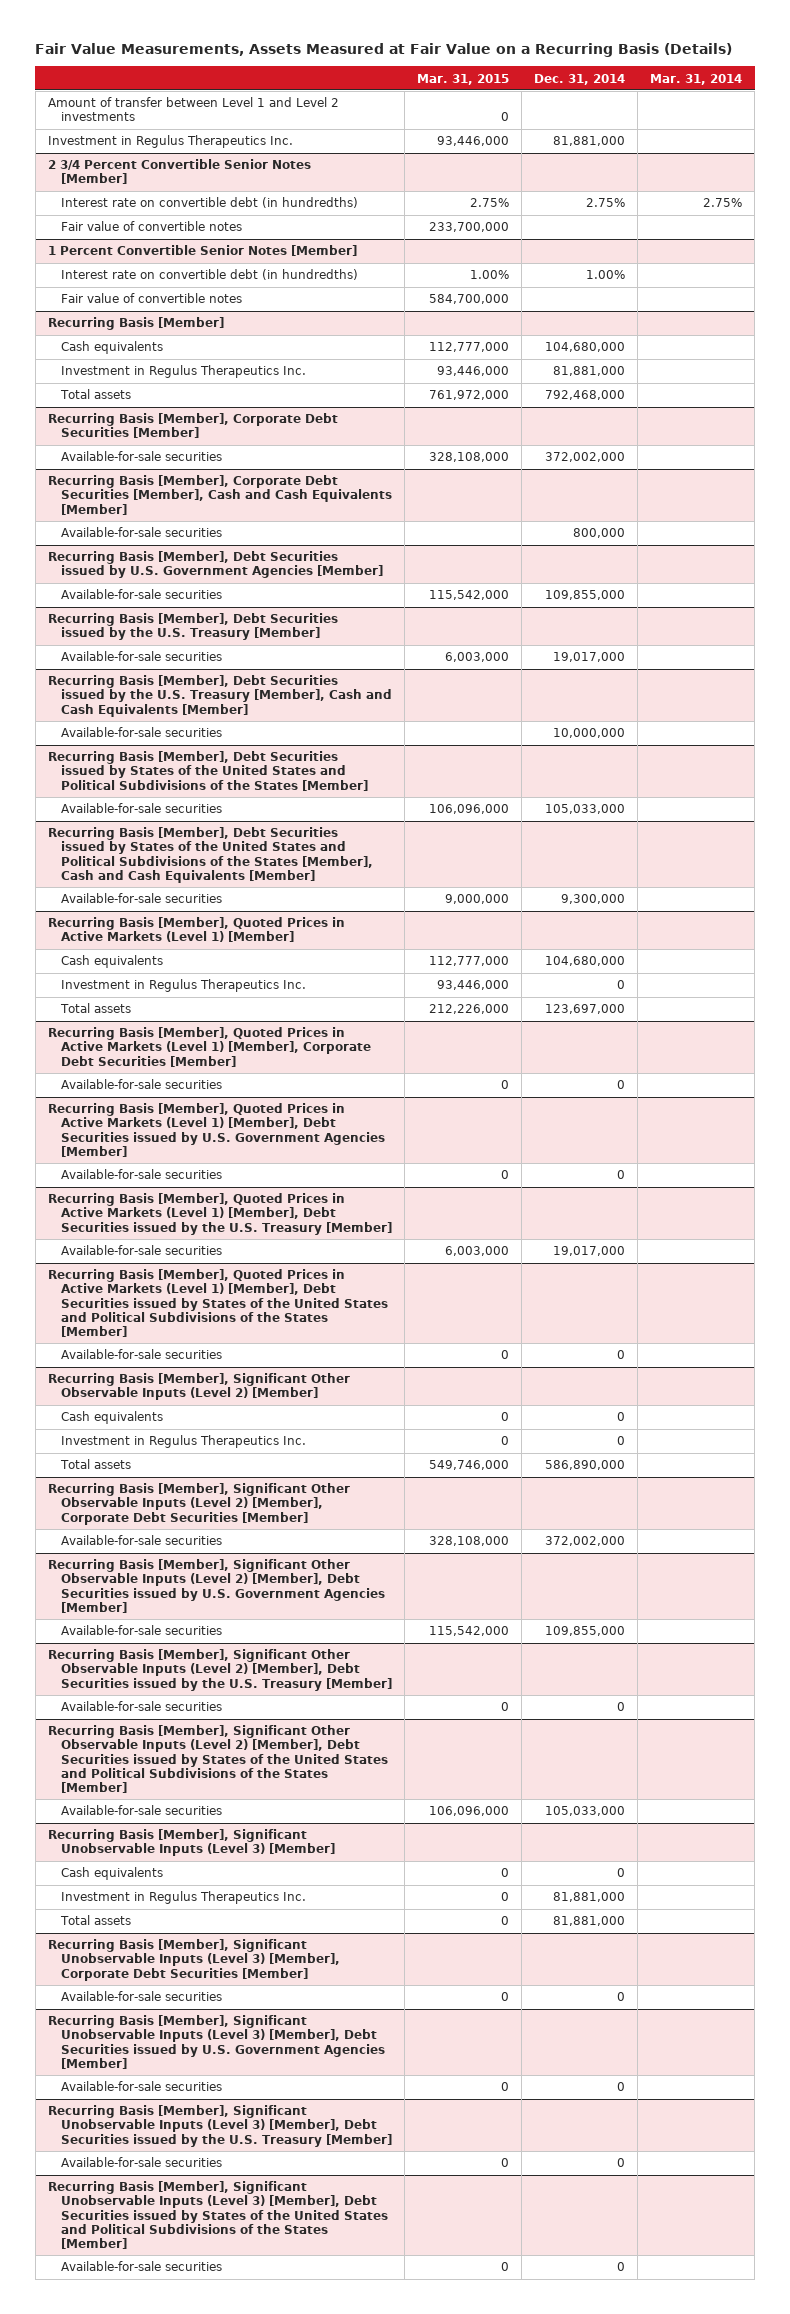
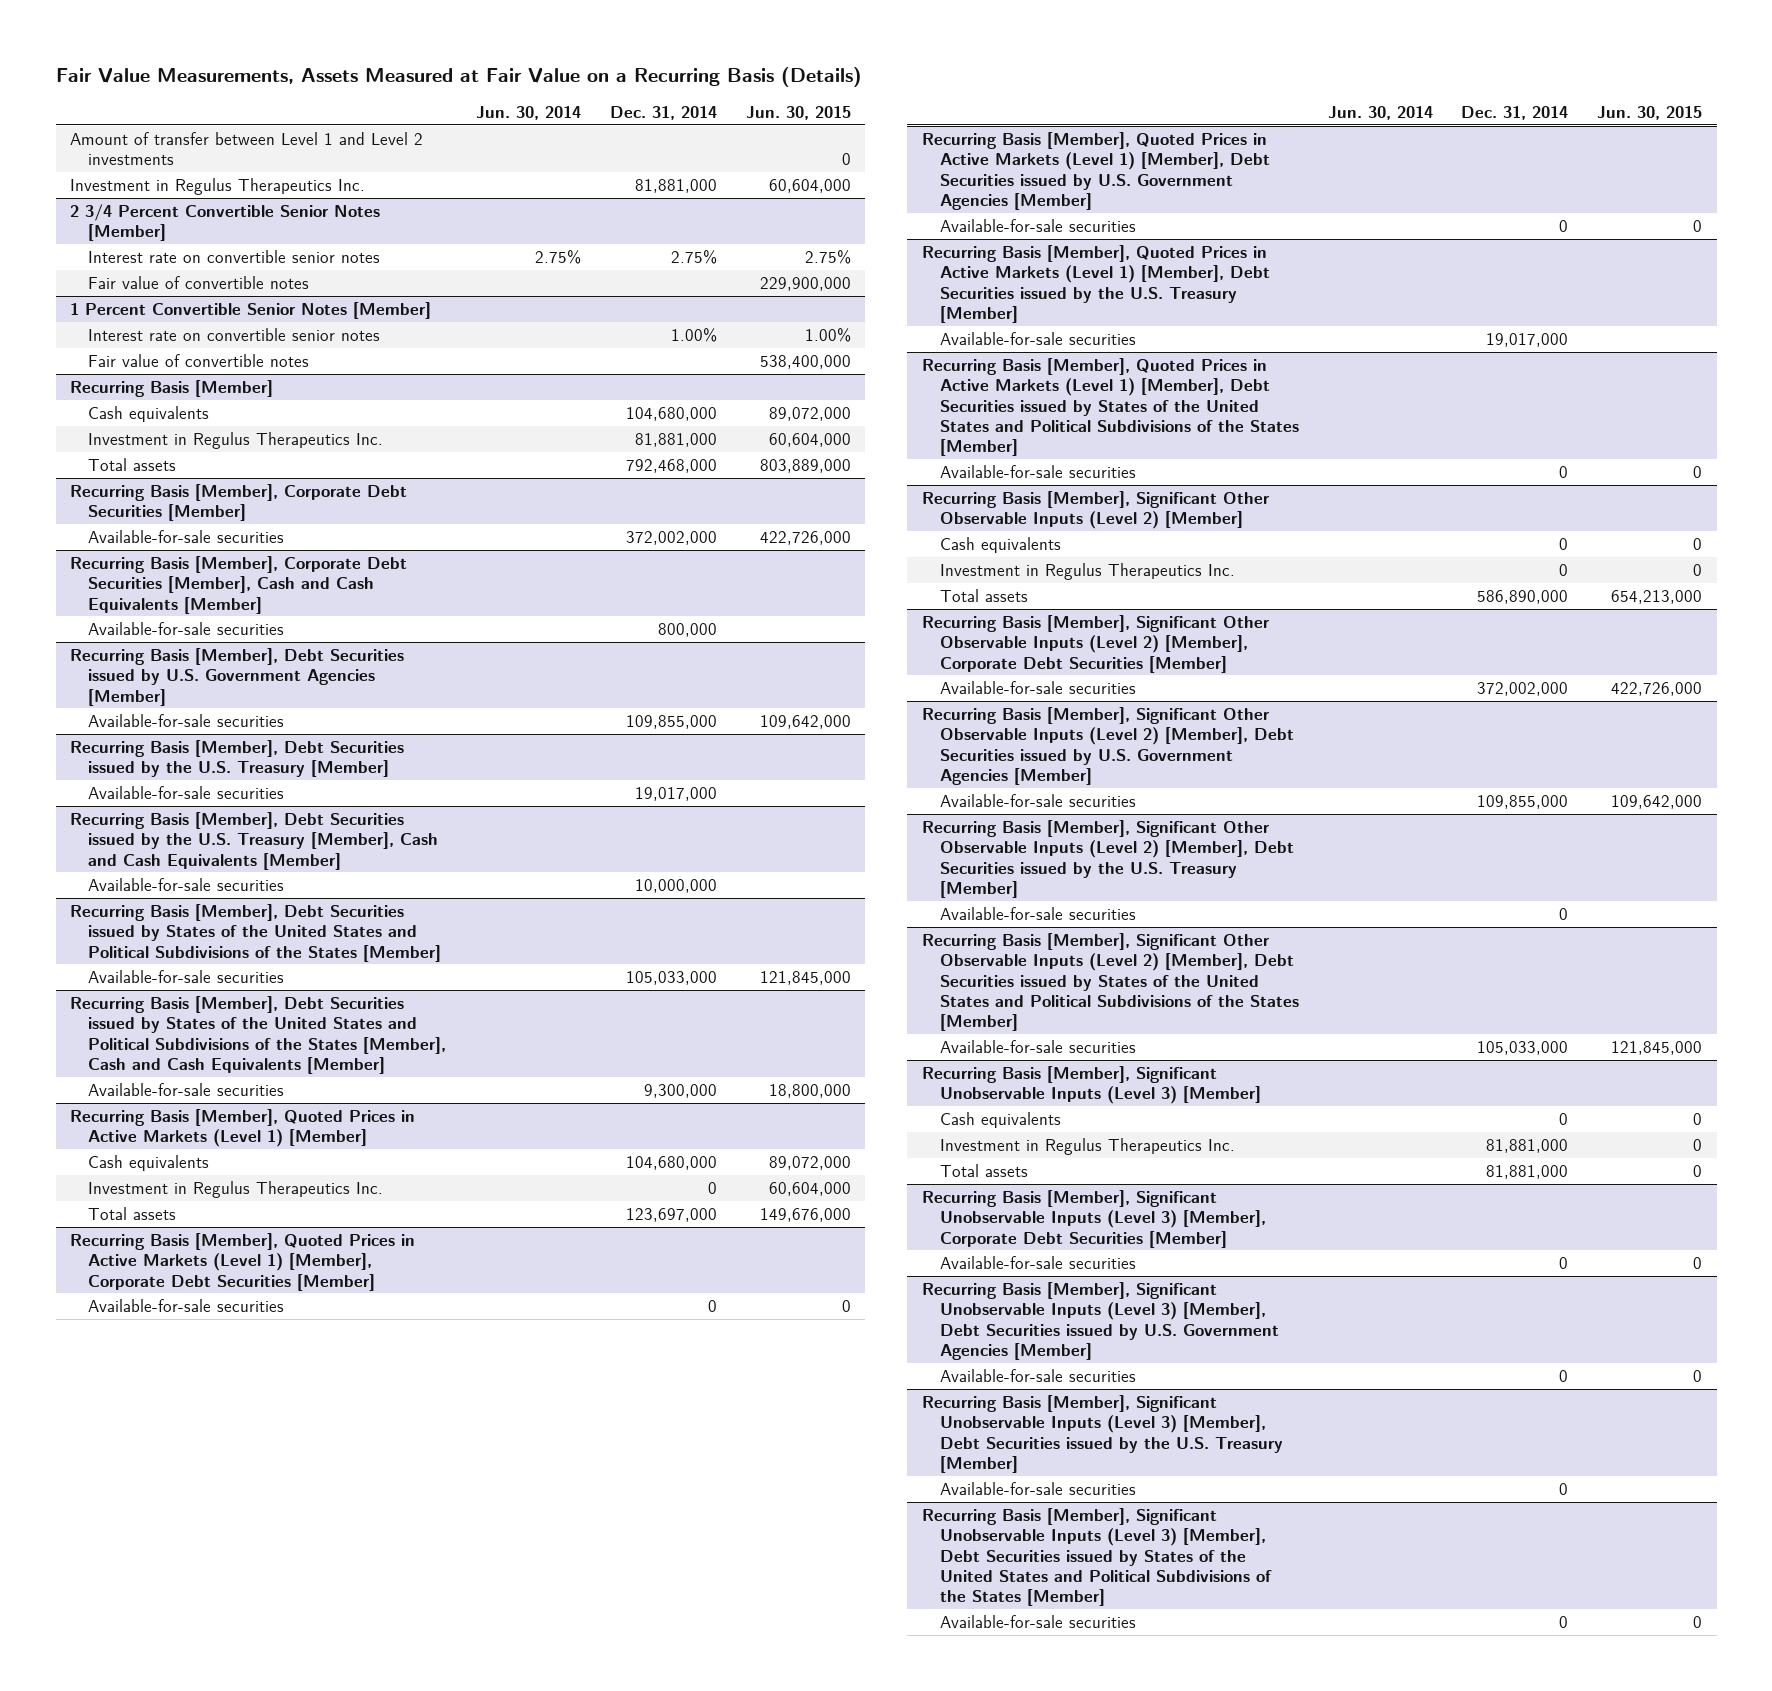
[417,73,510,85] Mar. 31, 2015 -> none
[650,73,743,85] Mar. 31, 2014 -> none
none -> [476,106,582,121] Jun. 30, 2014
none -> [745,106,851,121] Jun. 30, 2015
[61,197,359,209] Interest rate on convertible debt (in hundredths) -> [88,249,381,263] Interest rate on convertible senior notes
[61,269,359,281] Interest rate on convertible debt (in hundredths) -> [88,327,381,341] Interest rate on convertible senior notes

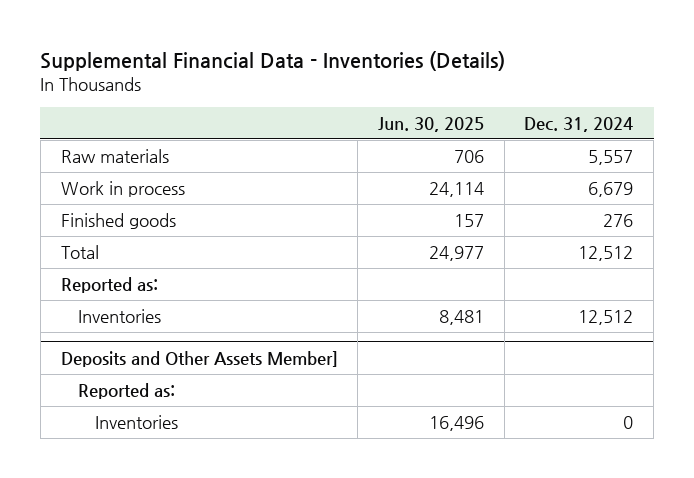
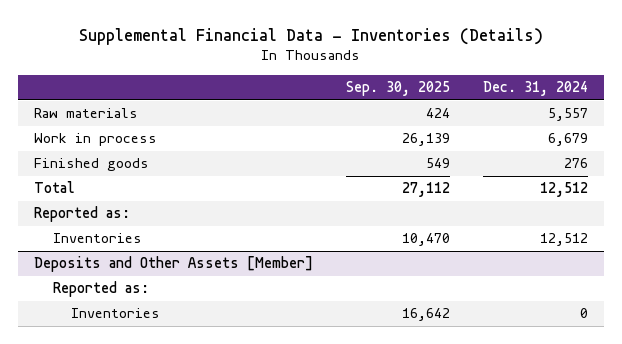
[377,116,484,132] Jun. 30, 2025 -> none
none -> [346,81,451,97] Sep. 30, 2025
[60,351,338,368] Deposits and Other Assets Member] -> [34,256,314,273] Deposits and Other Assets [Member]

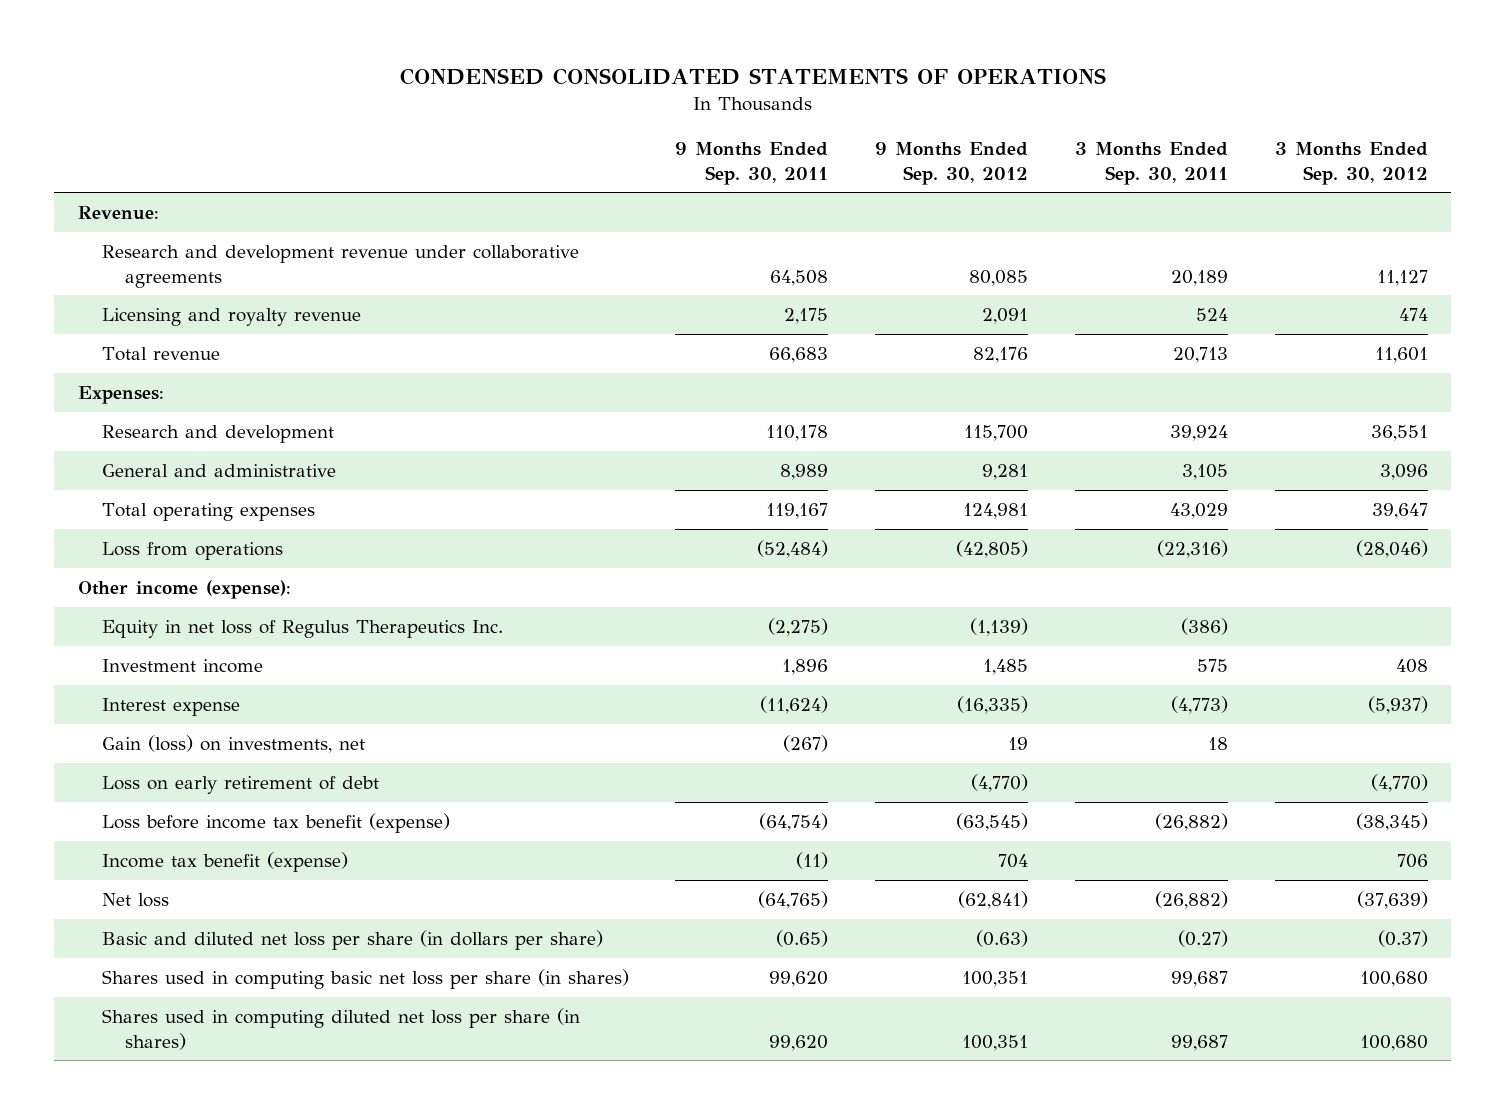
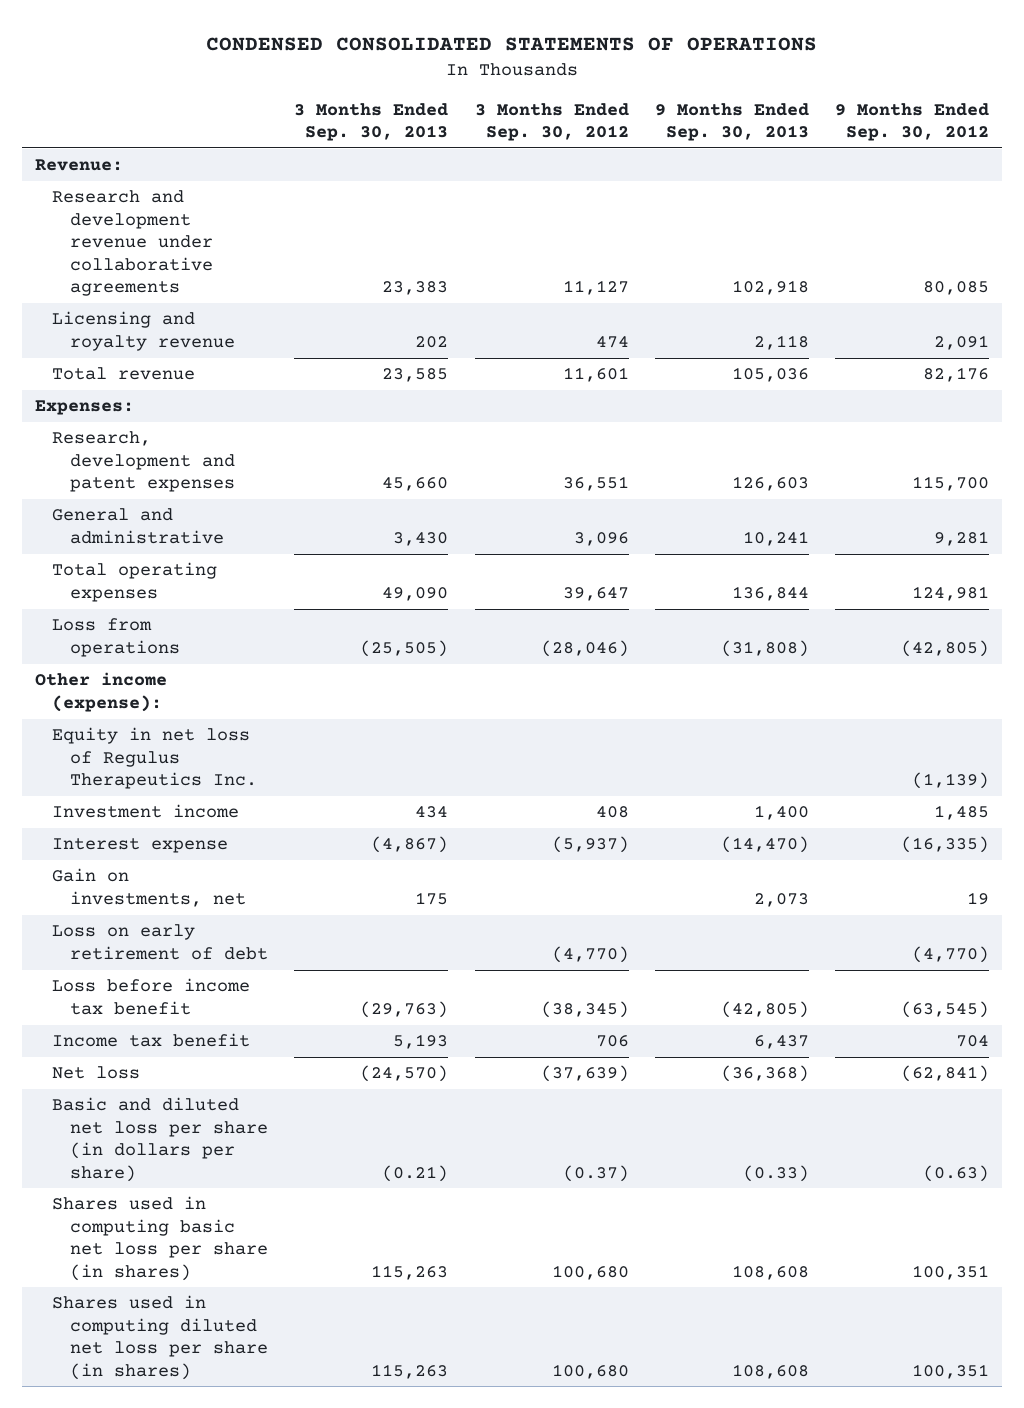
[675,142,829,185] 9 Months Ended Sep. 30, 2011 -> none
[1075,142,1229,185] 3 Months Ended Sep. 30, 2011 -> none
none -> [294,102,449,141] 3 Months Ended Sep. 30, 2013
none -> [654,102,809,141] 9 Months Ended Sep. 30, 2013
[101,425,334,444] Research and development -> [52,431,236,493] Research, development and patent expenses
[101,735,365,754] Gain (loss) on investments, net -> [52,868,247,907] Gain on investments, net
[101,813,450,834] Loss before income tax benefit (expense) -> [52,978,251,1015] Loss before income tax benefit
[101,852,348,873] Income tax benefit (expense) -> [52,1033,251,1048] Income tax benefit

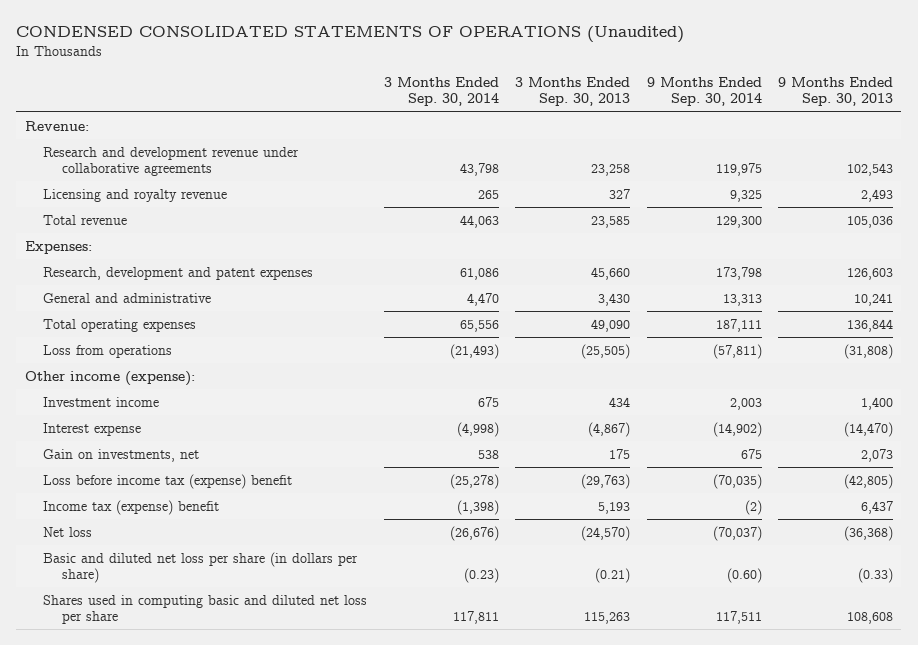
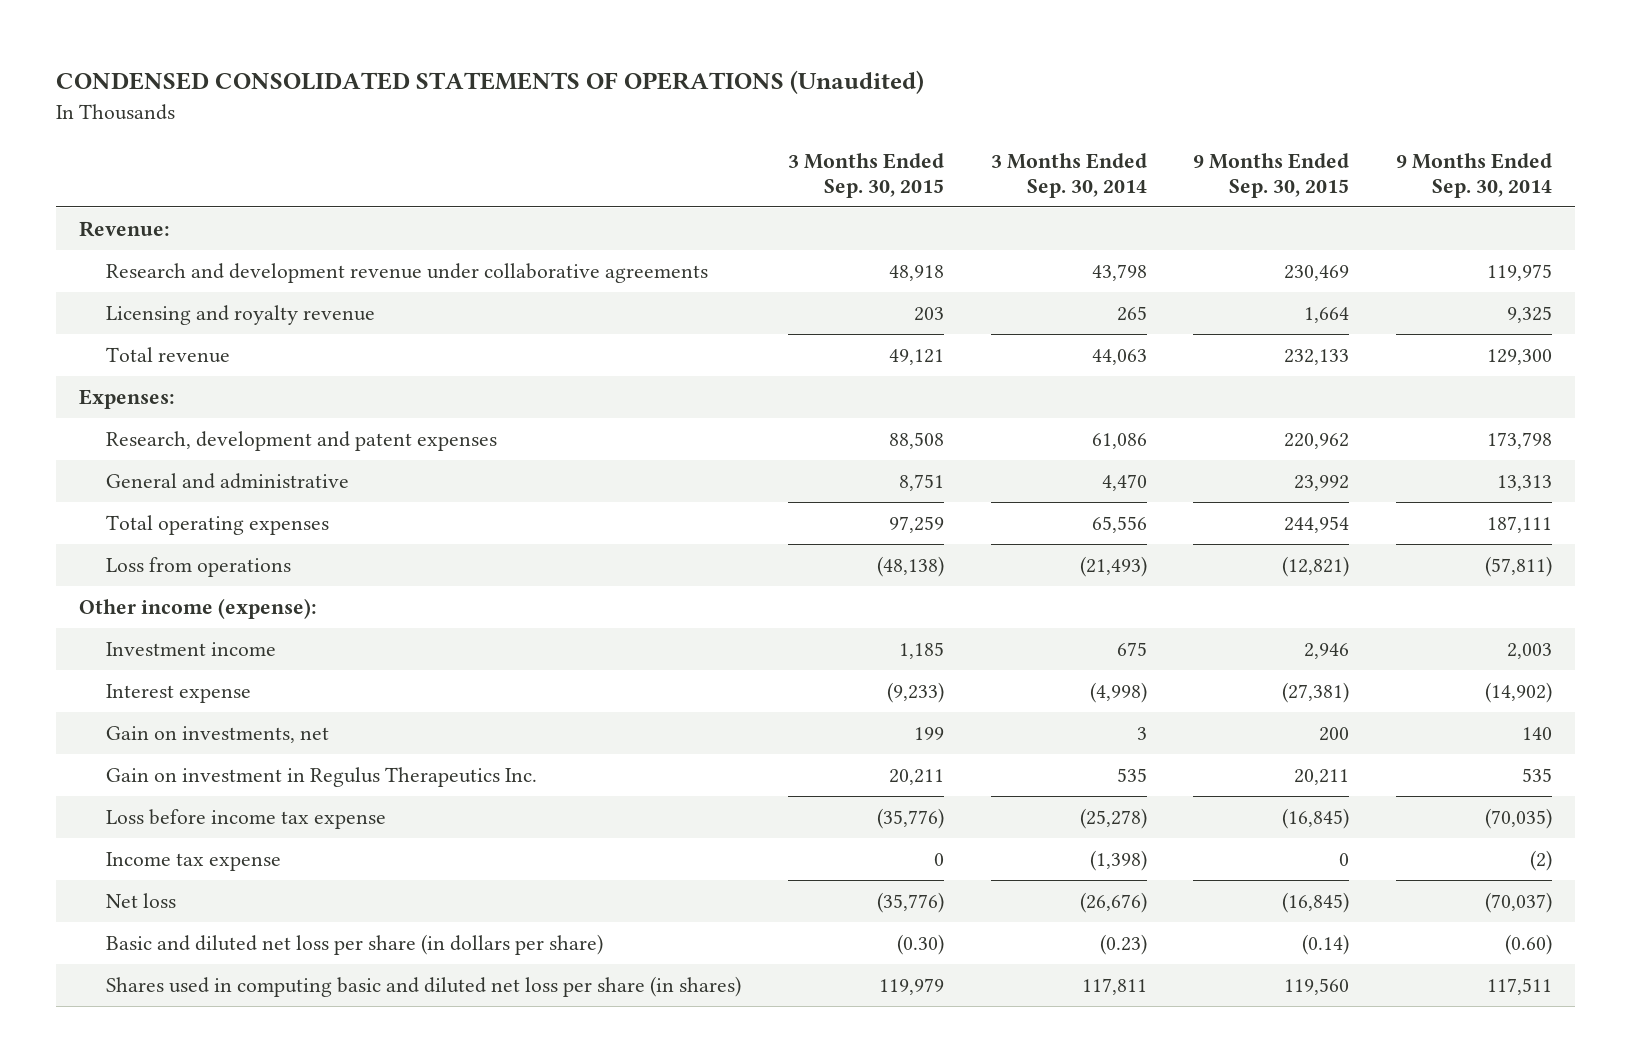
[515,77,631,107] 3 Months Ended Sep. 30, 2013 -> none
[778,77,894,107] 9 Months Ended Sep. 30, 2013 -> none
none -> [787,153,944,198] 3 Months Ended Sep. 30, 2015
none -> [1193,153,1350,198] 9 Months Ended Sep. 30, 2015
[477,449,499,459] 538 -> [1136,726,1147,740] 3
[740,448,762,459] 675 -> [1522,726,1553,740] 140
none -> [106,766,538,787] Gain on investment in Regulus Therapeutics Inc.
[43,473,293,489] Loss before income tax (expense) benefit -> [106,808,387,829] Loss before income tax expense
[43,499,220,515] Income tax (expense) benefit -> [106,851,282,871] Income tax expense
[43,594,368,624] Shares used in computing basic and diluted net loss per share -> [106,975,742,997] Shares used in computing basic and diluted net loss per share (in shares)

